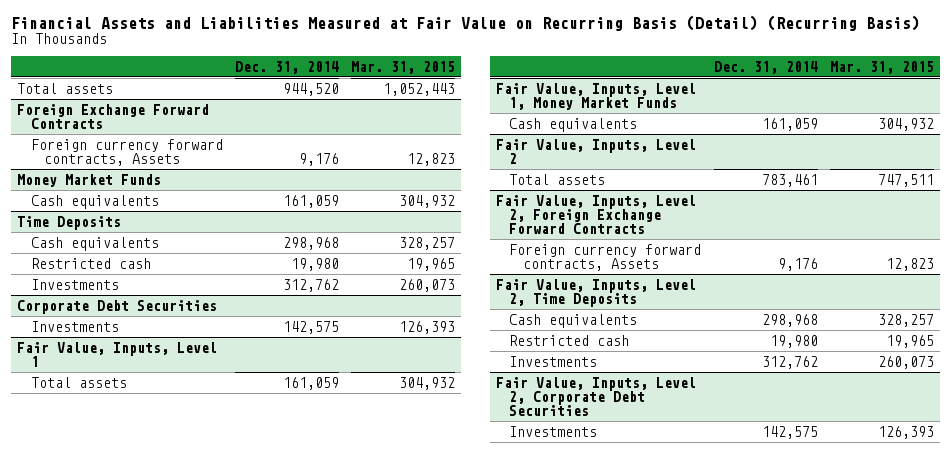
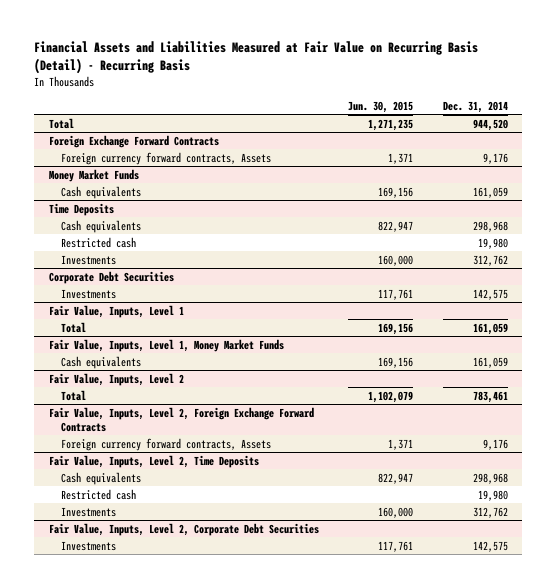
[11,15,921,32] Financial Assets and Liabilities Measured at Fair Value on Recurring Basis (Detail) (Recurring Basis) -> [33,40,478,74] Financial Assets and Liabilities Measured at Fair Value on Recurring Basis (Detail) - Recurring Basis
[351,60,456,74] Mar. 31, 2015 -> none
none -> [348,100,414,113] Jun. 30, 2015
[17,82,114,94] Total assets -> [48,117,74,129] Total
[30,376,127,388] Total assets -> [60,321,86,333] Total
[509,173,606,185] Total assets -> [60,389,86,401] Total

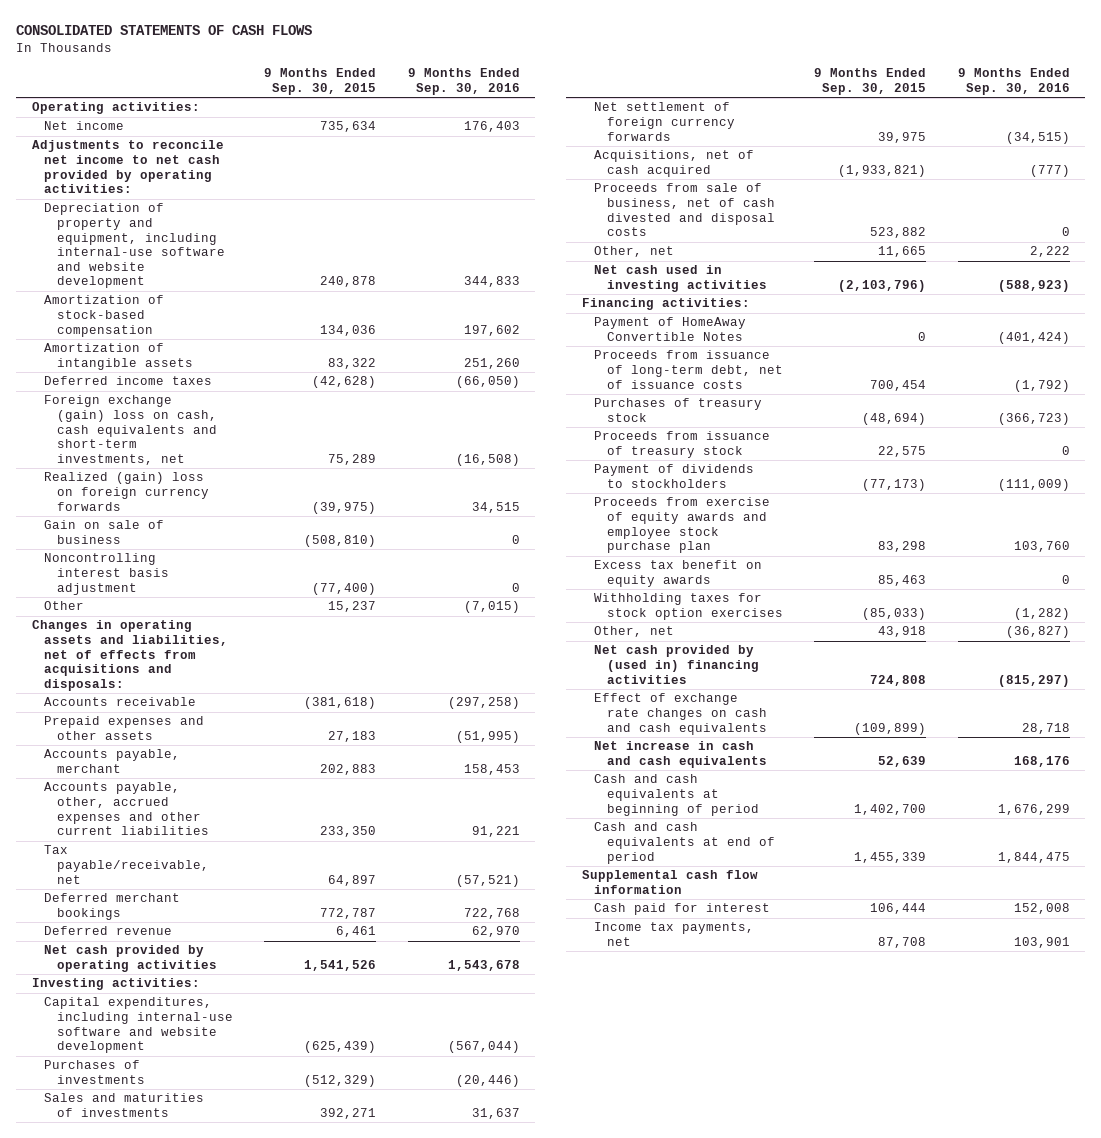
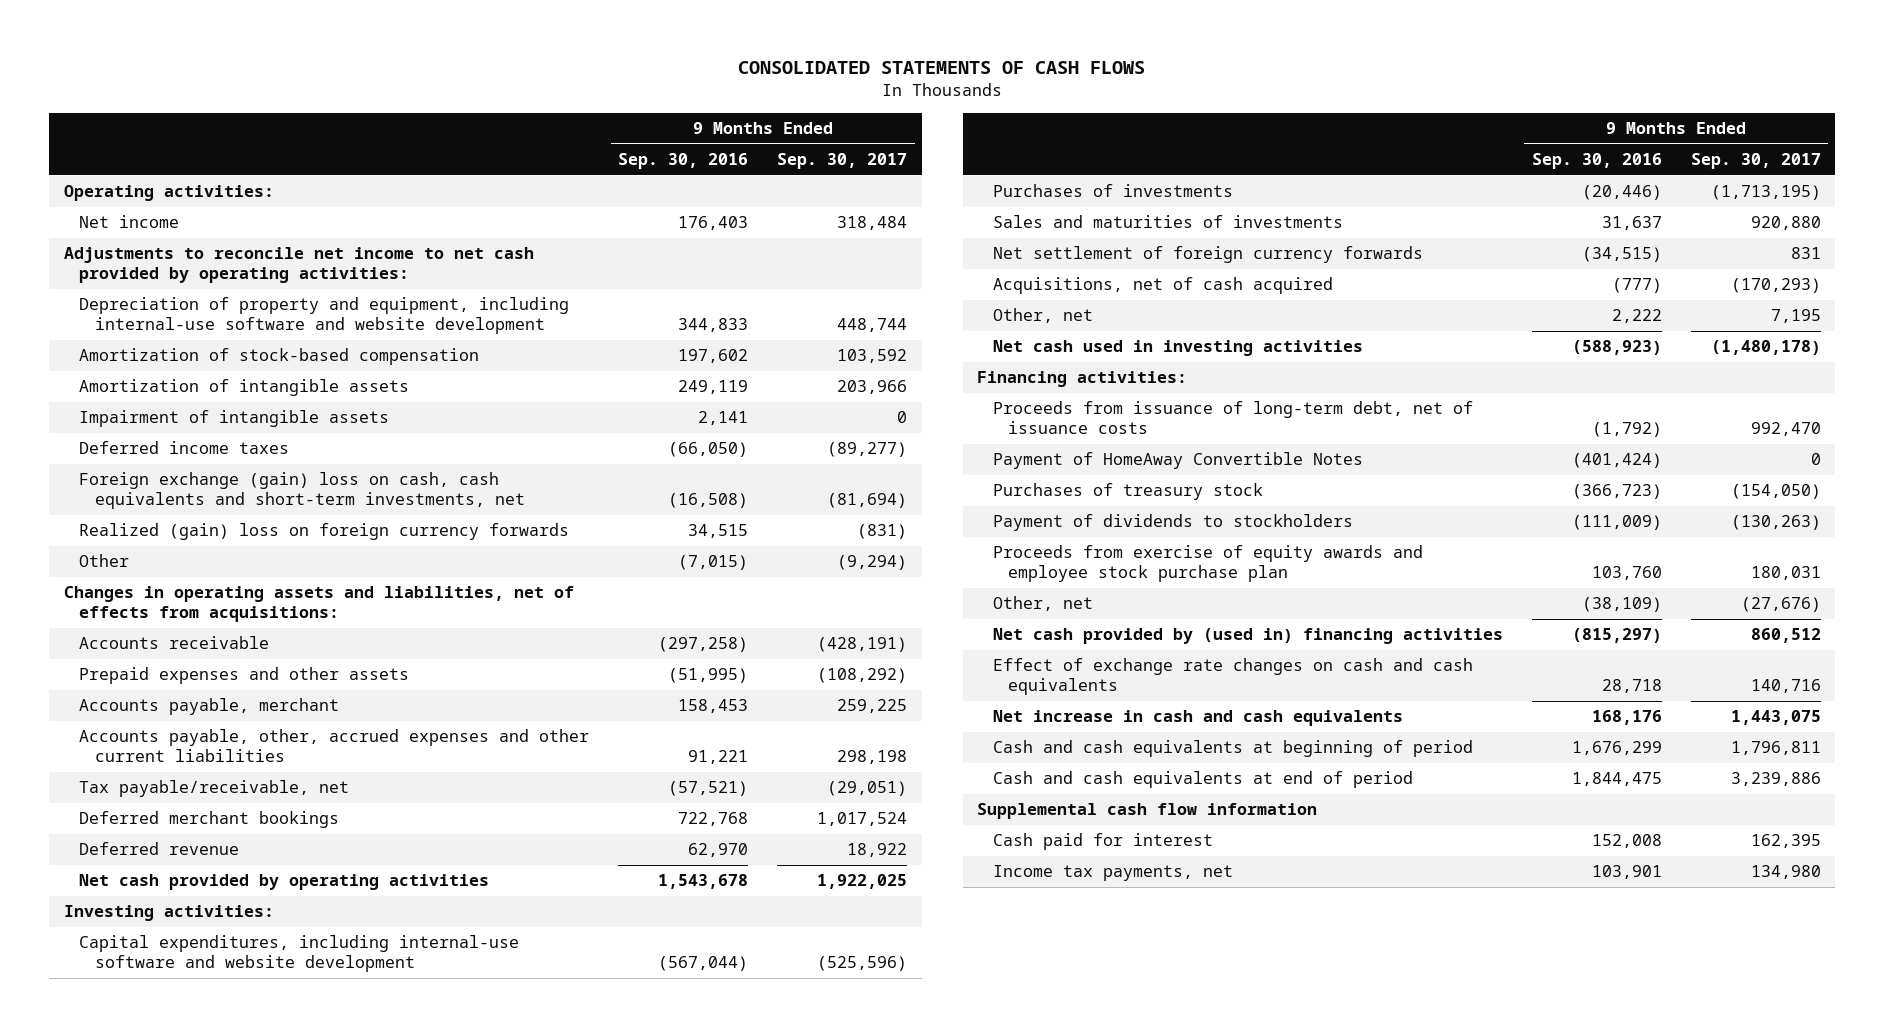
[264,68,377,95] 9 Months Ended Sep. 30, 2015 -> none
none -> [777,153,908,170] Sep. 30, 2017
[463,358,520,370] 251,260 -> [678,380,749,395] 249,119
none -> [79,410,390,428] Impairment of intangible assets
[44,520,165,545] Gain on sale of business -> none
[44,553,169,595] Noncontrolling interest basis adjustment -> none
[31,620,229,691] Changes in operating assets and liabilities, net of effects from acquisitions and disposals: -> [63,586,574,623] Changes in operating assets and liabilities, net of effects from acquisitions:
[594,183,776,237] Proceeds from sale of business, net of cash divested and disposal costs -> none
[594,317,747,342] Payment of HomeAway Convertible Notes -> [992,452,1363,470] Payment of HomeAway Convertible Notes
[594,431,771,459] Proceeds from issuance of treasury stock -> none
[594,560,763,588] Excess tax benefit on equity awards -> none
[594,593,784,621] Withholding taxes for stock option exercises -> none
[1005,626,1070,639] (36,827) -> [1581,597,1662,613] (38,109)

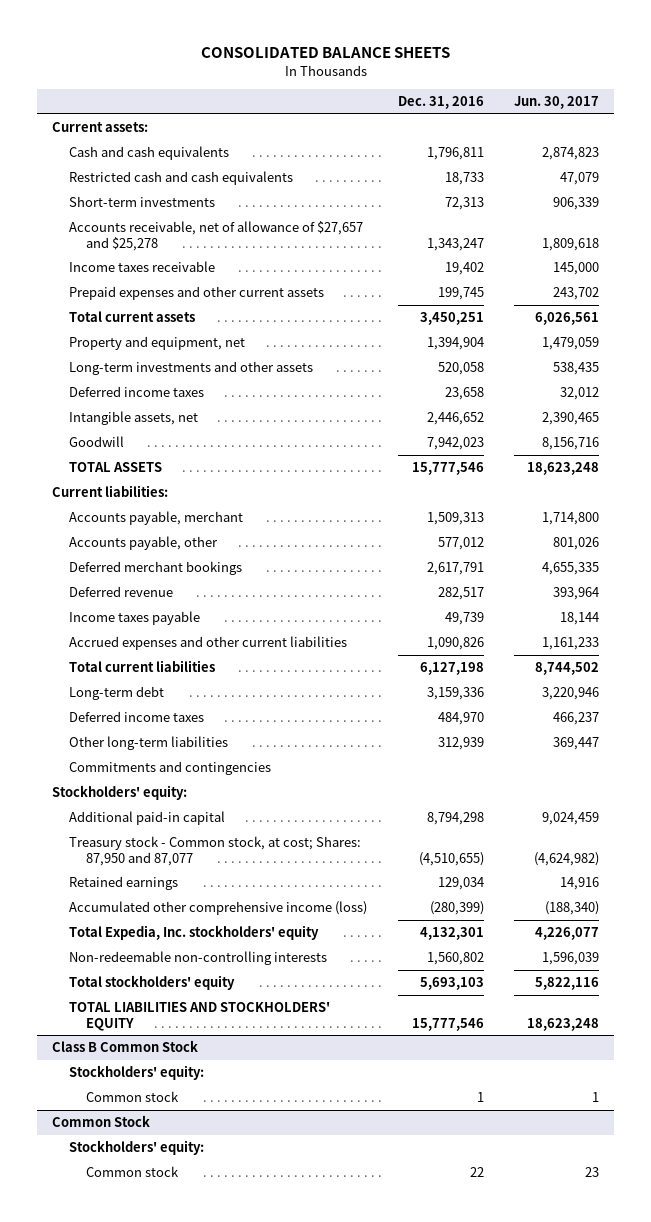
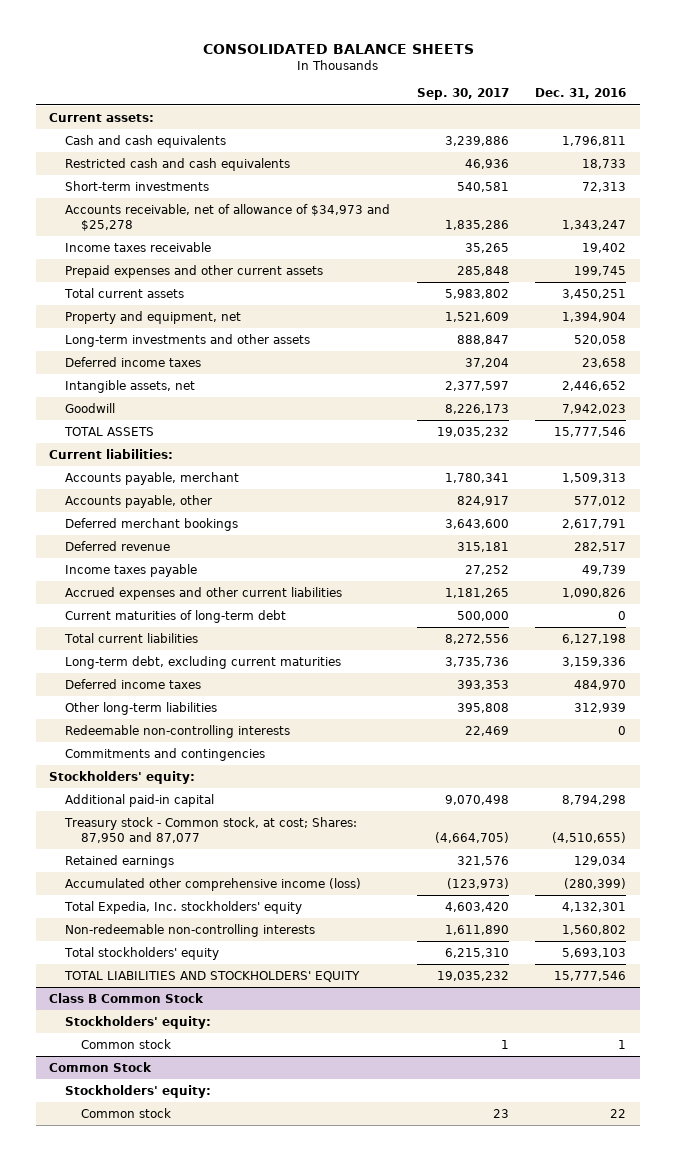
[513,96,599,110] Jun. 30, 2017 -> none
none -> [416,88,509,101] Sep. 30, 2017
[69,221,364,251] Accounts receivable, net of allowance of $27,657 and $25,278 -> [65,203,391,231] Accounts receivable, net of allowance of $34,973 and $25,278
none -> [65,609,287,623] Current maturities of long-term debt
[69,686,165,701] Long-term debt -> [65,655,342,669] Long-term debt, excluding current maturities
none -> [65,724,291,738] Redeemable non-controlling interests

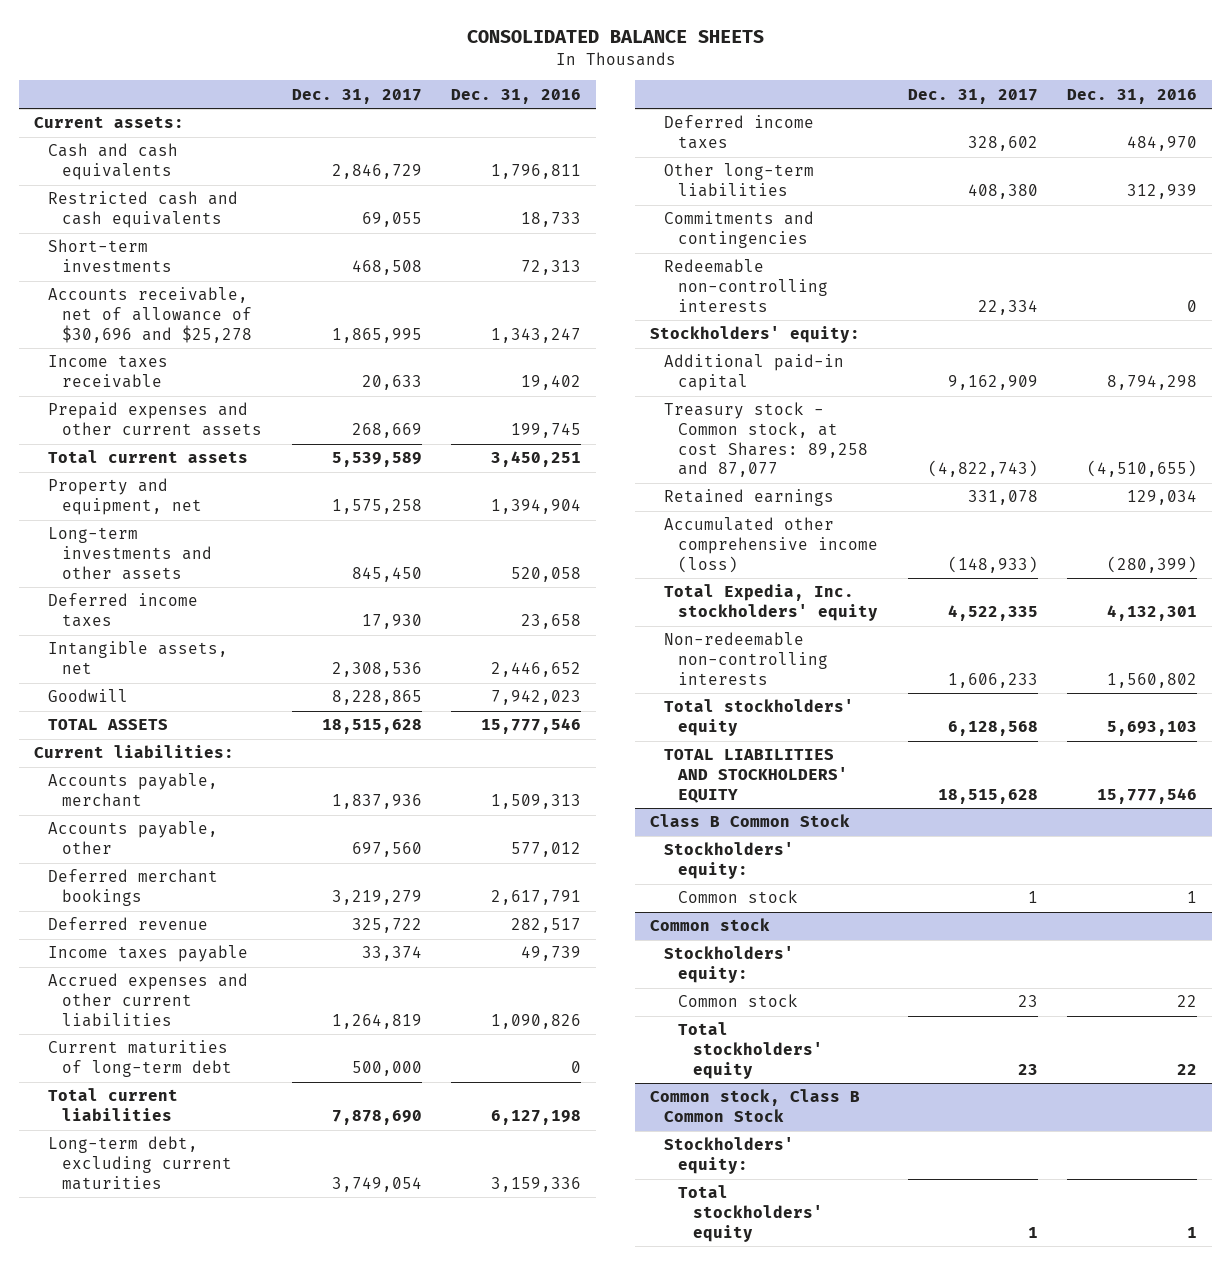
[416,88,509,101] Sep. 30, 2017 -> none
none -> [291,88,422,104] Dec. 31, 2017
[65,203,391,231] Accounts receivable, net of allowance of $34,973 and $25,278 -> [47,287,253,343] Accounts receivable, net of allowance of $30,696 and $25,278
[65,724,291,738] Redeemable non-controlling interests -> [664,259,829,312] Redeemable non-controlling interests
[64,816,358,843] Treasury stock - Common stock, at cost; Shares: 87,950 and 87,077 -> [664,402,869,478] Treasury stock - Common stock, at cost Shares: 89,258 and 87,077
[49,1061,153,1072] Common Stock -> [649,918,770,932] Common stock
none -> [678,1022,823,1079] Total stockholders' equity
none -> [649,1089,860,1123] Common stock, Class B Common Stock
none -> [664,1137,795,1175] Stockholders' equity:
none -> [678,1185,823,1242] Total stockholders' equity

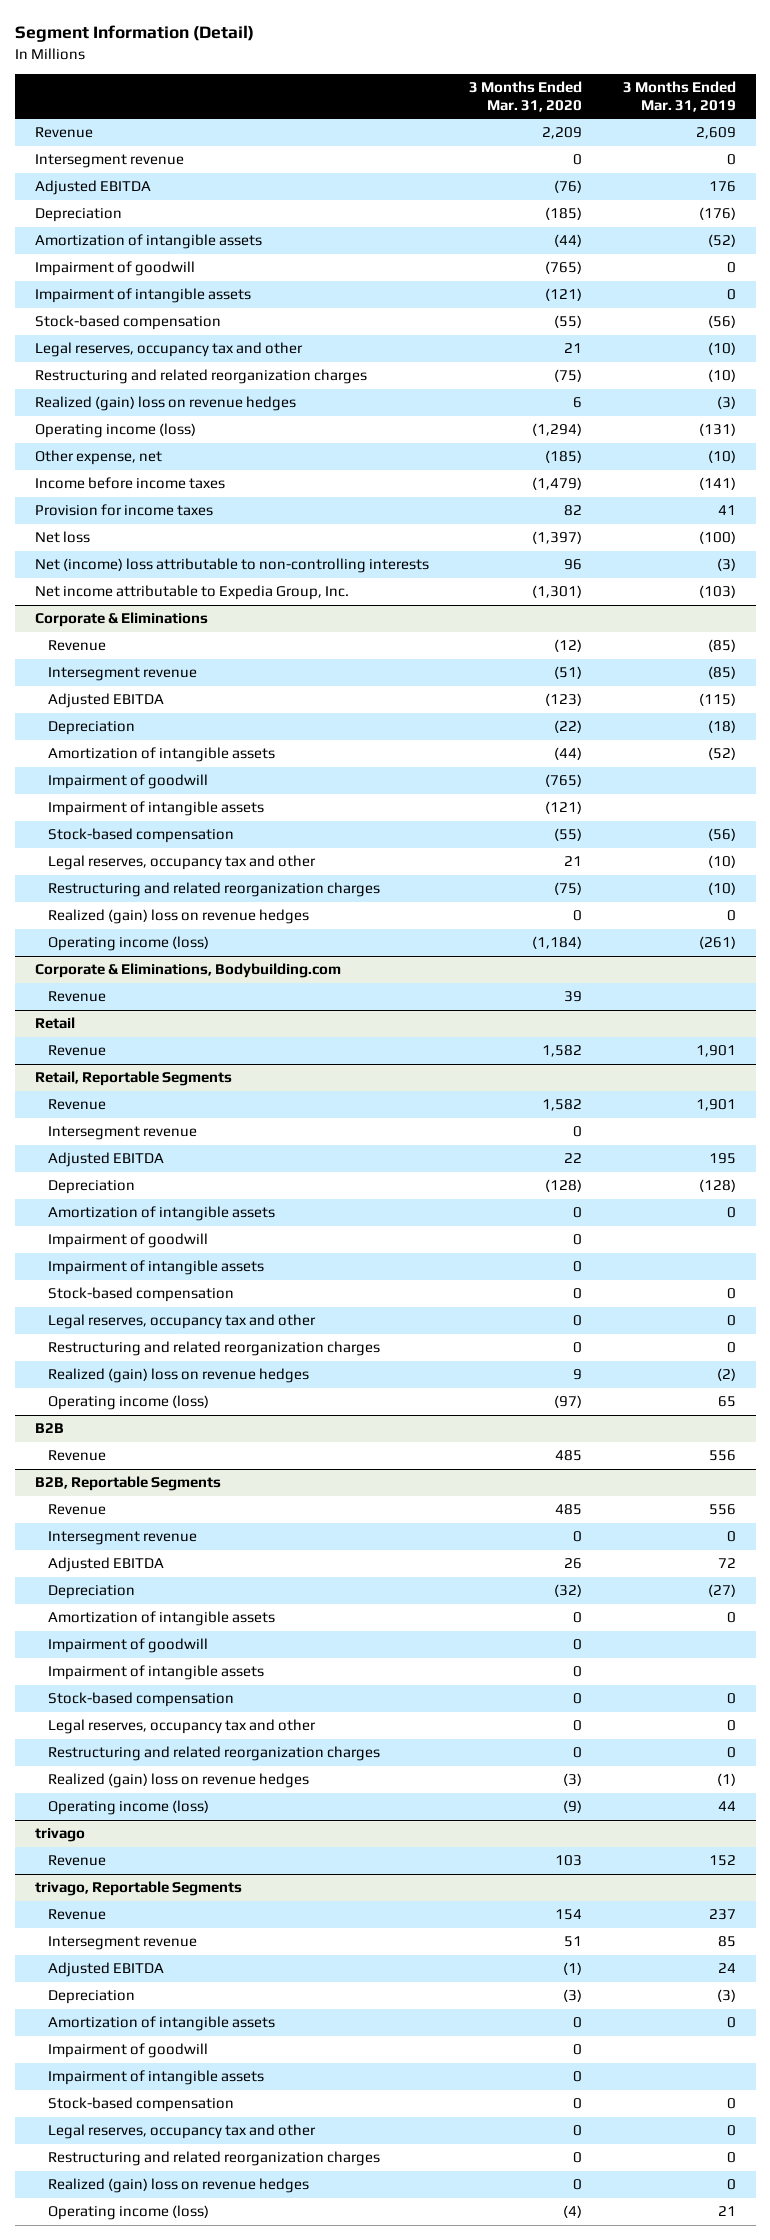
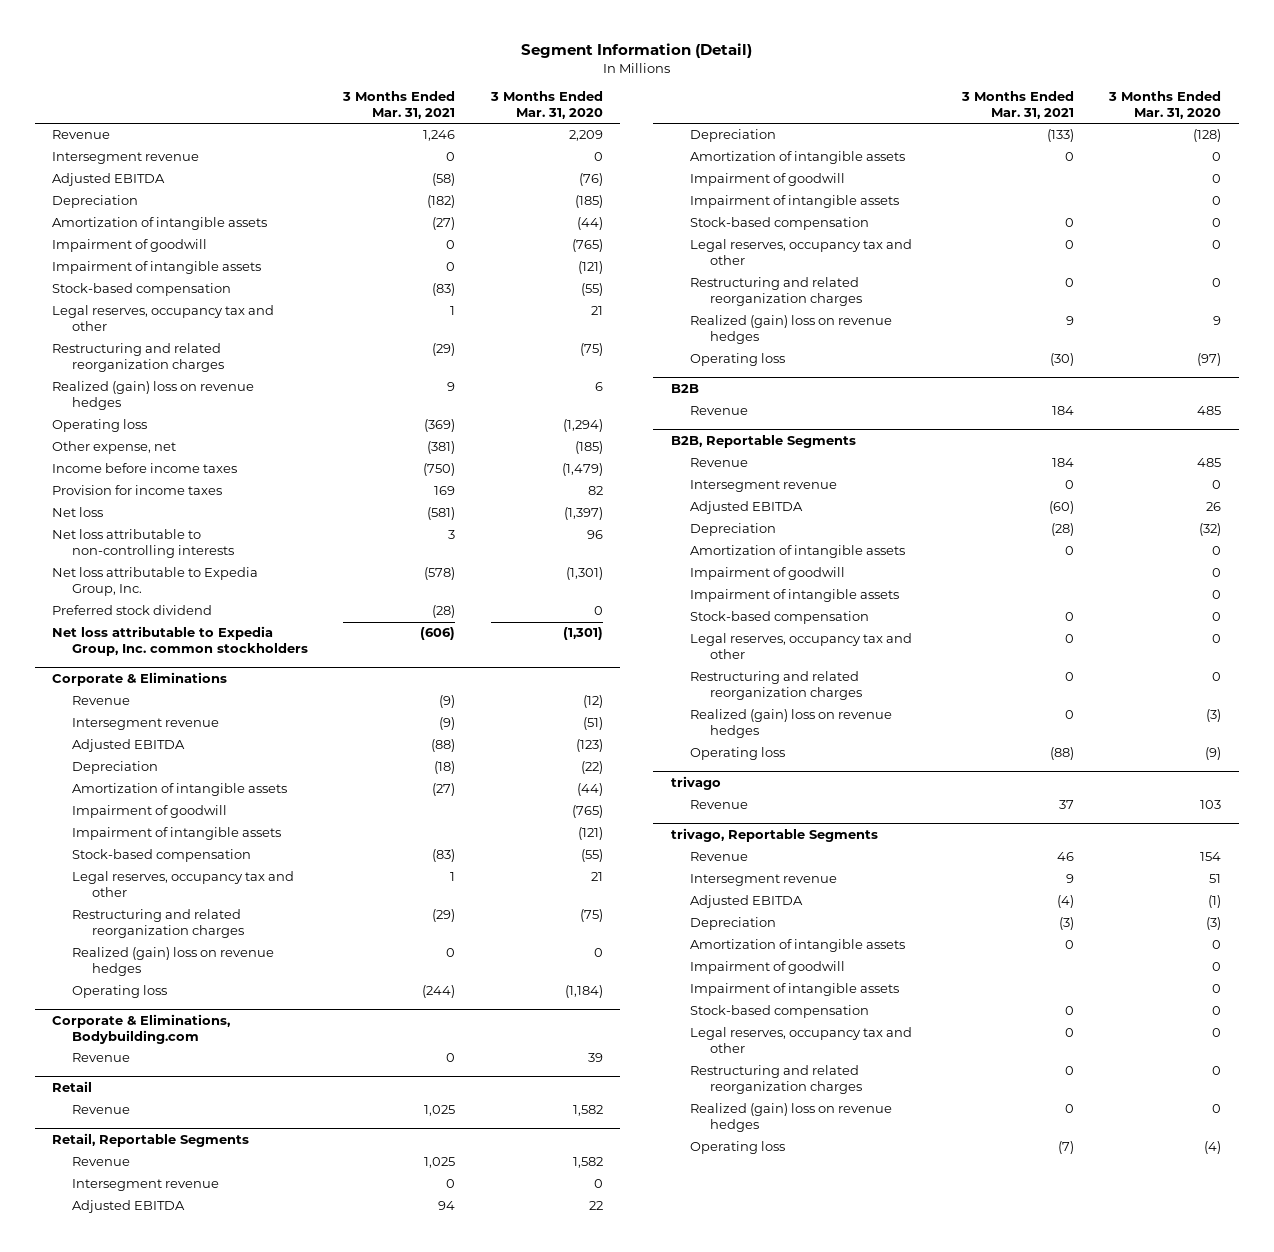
[622,81,736,112] 3 Months Ended Mar. 31, 2019 -> none
none -> [342,91,456,119] 3 Months Ended Mar. 31, 2021
[34,423,196,439] Operating income (loss) -> [52,419,148,433] Operating loss
[34,558,429,574] Net (income) loss attributable to non-controlling interests -> [52,529,234,559] Net loss attributable to non-controlling interests
[34,585,349,601] Net income attributable to Expedia Group, Inc. -> [52,567,259,597] Net loss attributable to Expedia Group, Inc.
none -> [52,605,213,616] Preferred stock dividend
none -> [52,626,308,657] Net loss attributable to Expedia Group, Inc. common stockholders
[47,936,209,952] Operating income (loss) -> [71,985,167,999] Operating loss
[47,1395,209,1411] Operating income (loss) -> [690,353,786,367] Operating loss
[47,1800,209,1816] Operating income (loss) -> [690,747,786,761] Operating loss
[47,2205,209,2221] Operating income (loss) -> [690,1141,786,1155] Operating loss

